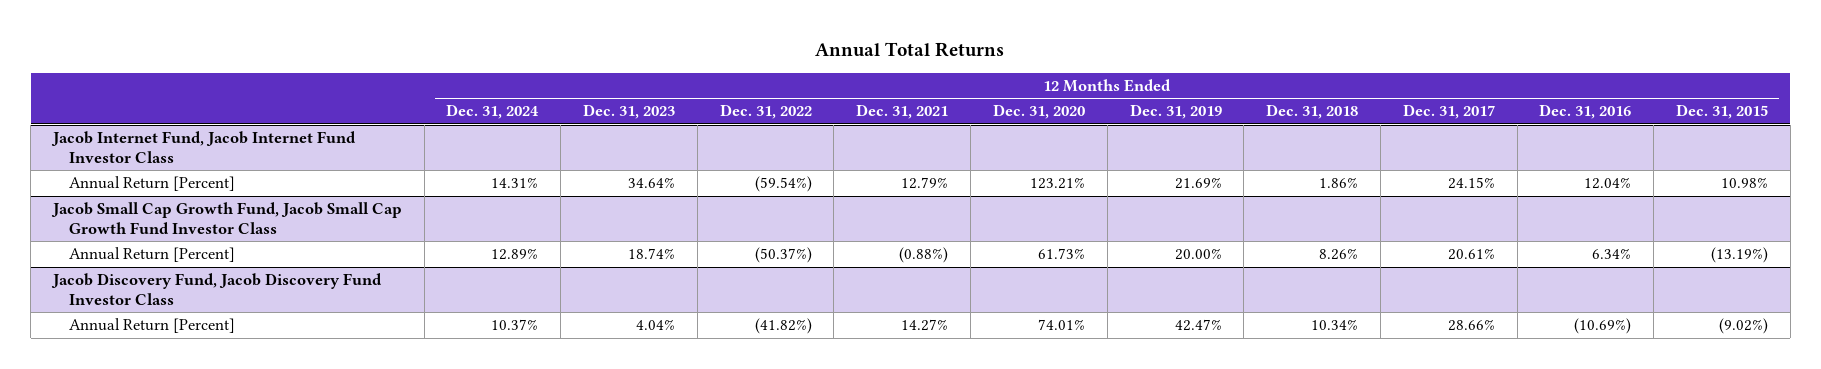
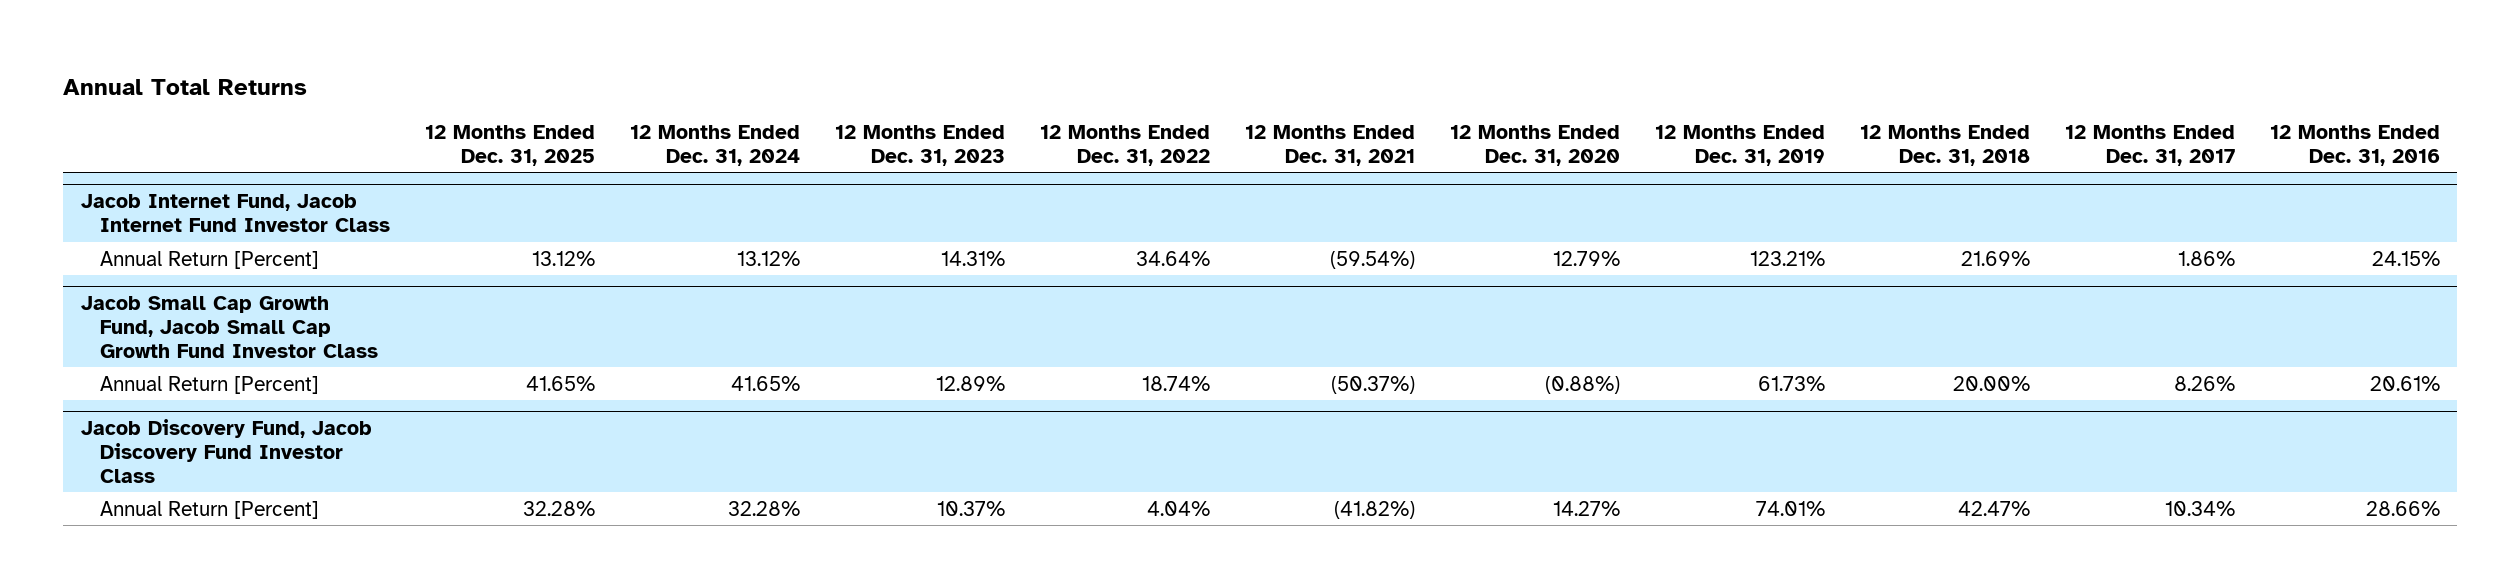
[1675,104,1768,120] Dec. 31, 2015 -> none
none -> [425,125,596,166] 12 Months Ended Dec. 31, 2025
[491,177,539,189] 14.31% -> [736,250,800,266] 13.12%
[628,177,676,189] 34.64% -> [940,250,1005,266] 14.31%
[754,176,812,193] (59.54%) -> [1135,250,1210,266] 34.64%
[901,177,949,190] 12.79% -> [1329,250,1415,269] (59.54%)
[1029,177,1085,190] 123.21% -> [1552,250,1620,266] 12.79%
[1174,177,1222,190] 21.69% -> [1749,250,1825,266] 123.21%
[1319,177,1359,189] 1.86% -> [1960,250,2030,266] 21.69%
[1447,177,1495,190] 24.15% -> [2177,250,2235,266] 1.86%
[1584,177,1632,190] 12.04% -> [2371,250,2440,266] 24.15%
[491,248,539,261] 12.89% -> [730,375,800,391] 41.65%
[628,248,676,260] 18.74% -> [935,375,1005,391] 12.89%
[754,247,812,264] (50.37%) -> [1141,375,1210,391] 18.74%
[899,247,949,264] (0.88%) -> [1330,375,1415,394] (50.37%)
[1037,248,1085,260] 61.73% -> [1544,375,1620,394] (0.88%)
[1174,248,1222,261] 20.00% -> [1757,375,1825,391] 61.73%
[1319,248,1359,261] 8.26% -> [1952,375,2030,391] 20.00%
[1447,248,1495,261] 20.61% -> [2173,375,2235,391] 8.26%
[1592,248,1632,260] 6.34% -> [2369,375,2440,391] 20.61%
[491,319,539,331] 10.37% -> [727,500,800,516] 32.28%
[636,319,676,331] 4.04% -> [936,500,1005,516] 10.37%
[754,318,812,335] (41.82%) -> [1146,500,1210,516] 4.04%
[901,319,949,332] 14.27% -> [1333,500,1415,519] (41.82%)
[1037,319,1085,331] 74.01% -> [1552,500,1620,516] 14.27%
[1174,319,1222,332] 42.47% -> [1755,500,1825,516] 74.01%
[1311,319,1359,331] 10.34% -> [1957,500,2030,516] 42.47%
[1447,319,1495,332] 28.66% -> [2164,500,2235,516] 10.34%
[1574,318,1632,335] (10.69%) -> [2365,500,2440,516] 28.66%

